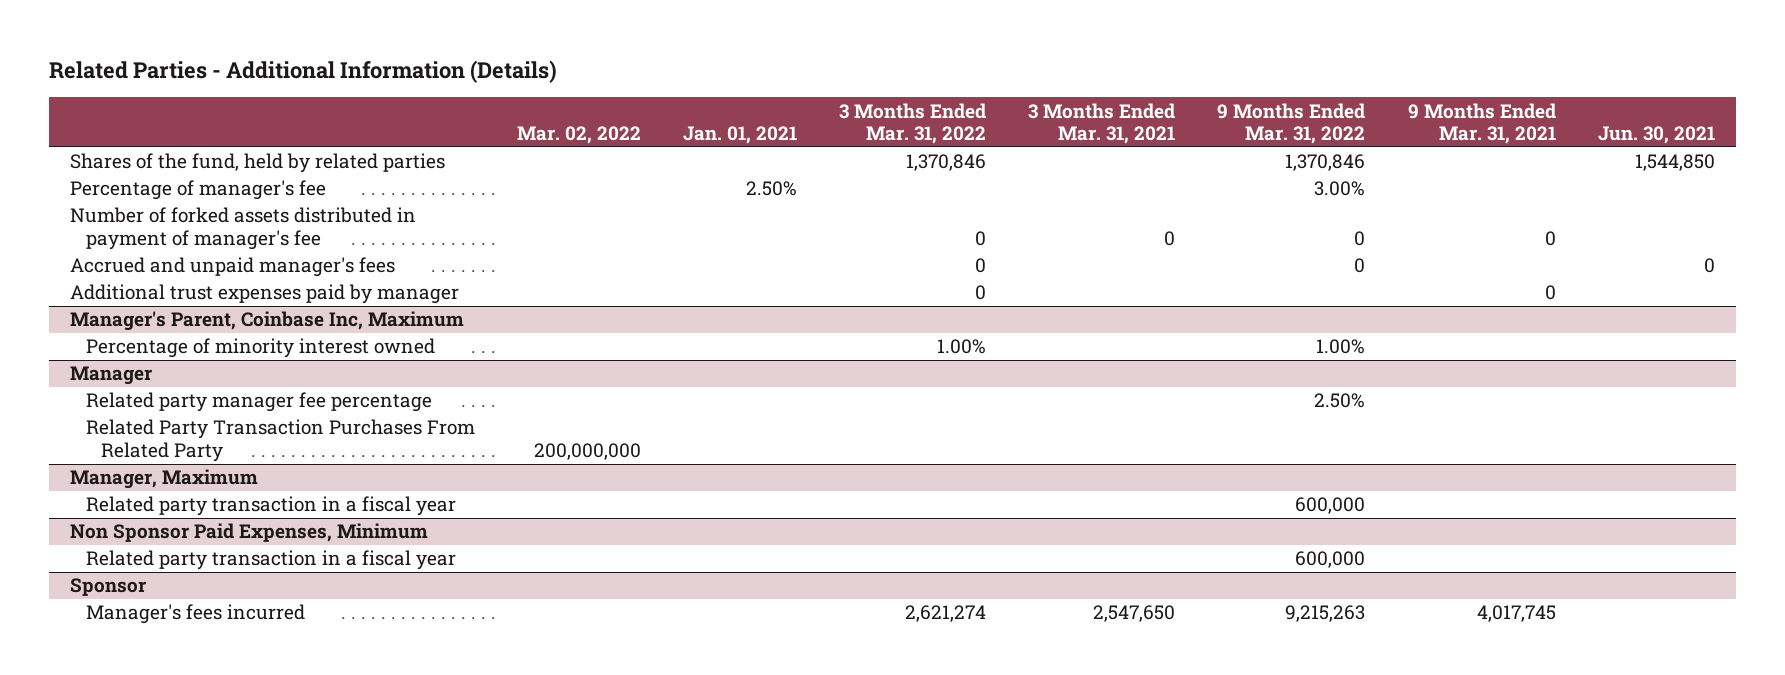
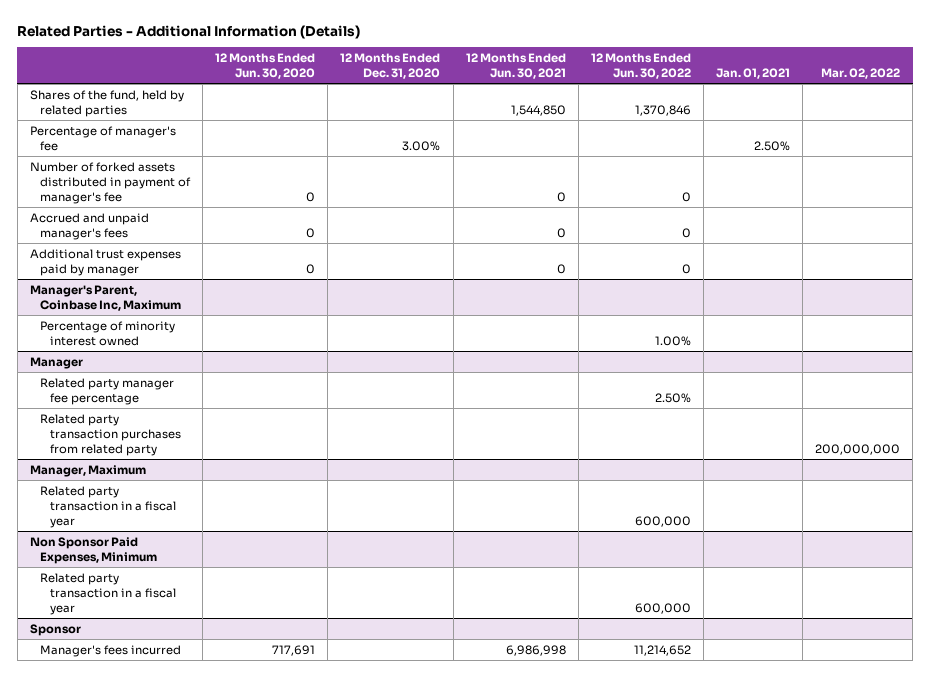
[839,102,987,144] 3 Months Ended Mar. 31, 2022 -> none
[1028,102,1176,144] 3 Months Ended Mar. 31, 2021 -> none
[1217,102,1366,144] 9 Months Ended Mar. 31, 2022 -> none
[1407,102,1556,144] 9 Months Ended Mar. 31, 2021 -> none
[1597,125,1715,144] Jun. 30, 2021 -> none
none -> [215,53,316,80] 12 Months Ended Jun. 30, 2020
none -> [340,53,441,80] 12 Months Ended Dec. 31, 2020
none -> [465,53,566,80] 12 Months Ended Jun. 30, 2021
none -> [590,53,691,80] 12 Months Ended Jun. 30, 2022
[85,419,475,462] Related Party Transaction Purchases From Related Party -> [40,413,182,456] Related party transaction purchases from related party

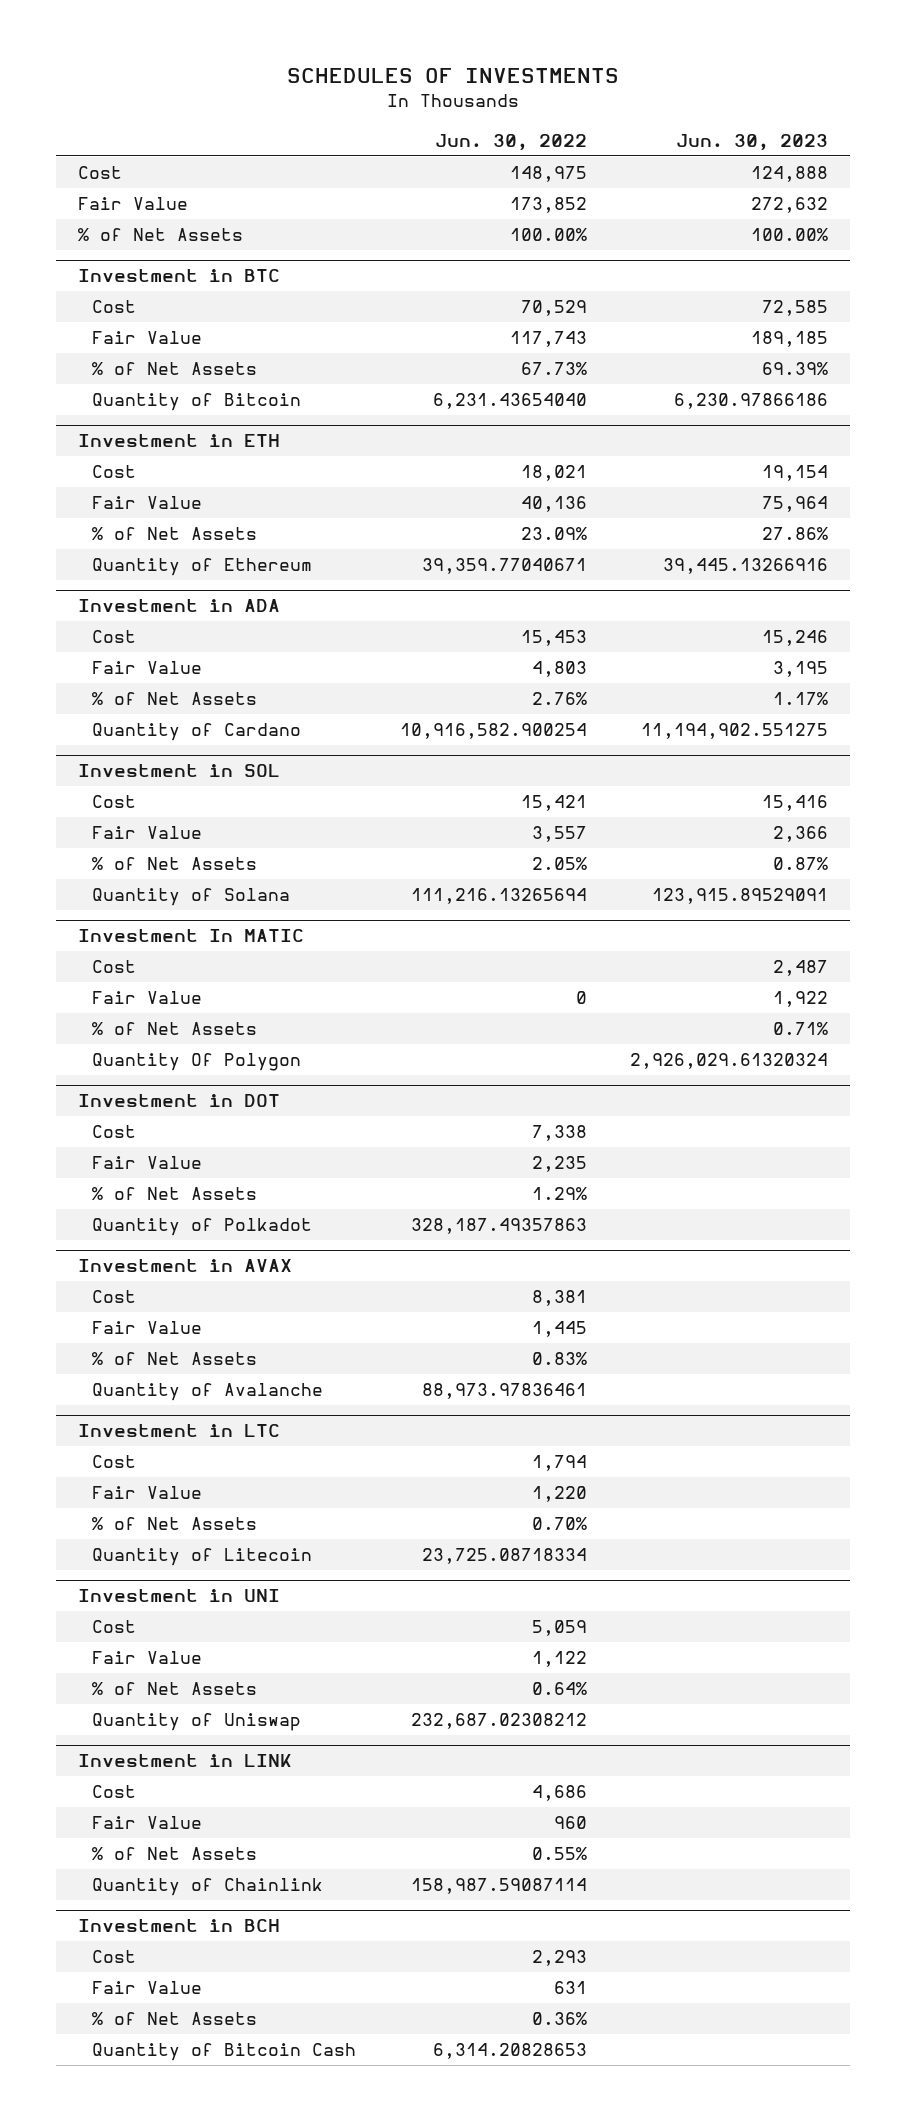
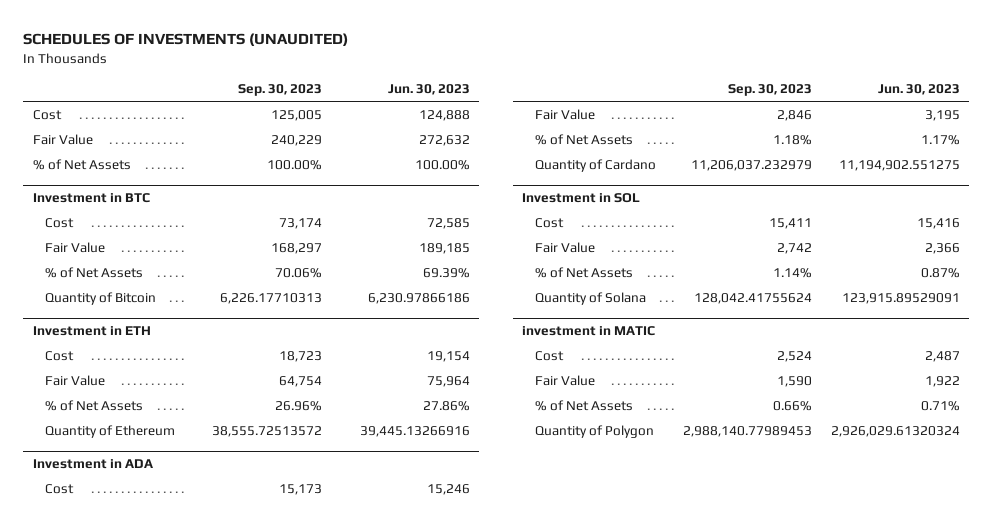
[287,68,620,84] SCHEDULES OF INVESTMENTS -> [23,33,349,47] SCHEDULES OF INVESTMENTS (UNAUDITED)
[434,134,587,152] Jun. 30, 2022 -> none
none -> [238,83,323,96] Sep. 30, 2023
[77,929,304,943] Investment In MATIC -> [522,326,656,337] investment in MATIC
[77,1094,280,1108] Investment in DOT -> none
[92,1125,137,1139] Cost -> none
[92,1156,203,1170] Fair Value -> none
[92,1187,258,1201] % of Net Assets -> none
[92,1218,313,1237] Quantity of Polkadot -> none
[77,1259,292,1273] Investment in AVAX -> none
[92,1290,137,1304] Cost -> none
[92,1321,203,1335] Fair Value -> none
[92,1352,258,1366] % of Net Assets -> none
[92,1383,324,1402] Quantity of Avalanche -> none
[77,1424,280,1438] Investment in LTC -> none
[92,1455,137,1469] Cost -> none
[92,1486,203,1500] Fair Value -> none
[92,1517,258,1531] % of Net Assets -> none
[92,1548,313,1567] Quantity of Litecoin -> none
[77,1589,280,1603] Investment in UNI -> none
[92,1620,137,1634] Cost -> none
[92,1651,203,1665] Fair Value -> none
[92,1682,258,1696] % of Net Assets -> none
[92,1713,302,1732] Quantity of Uniswap -> none
[77,1754,292,1768] Investment in LINK -> none
[92,1785,137,1799] Cost -> none
[92,1816,203,1830] Fair Value -> none
[92,1847,258,1861] % of Net Assets -> none
[92,1878,324,1897] Quantity of Chainlink -> none
[77,1919,280,1933] Investment in BCH -> none
[92,1950,137,1964] Cost -> none
[92,1981,203,1995] Fair Value -> none
[92,2012,258,2026] % of Net Assets -> none
[92,2043,357,2062] Quantity of Bitcoin Cash -> none
[92,1053,302,1072] Quantity Of Polygon -> [534,424,654,438] Quantity of Polygon

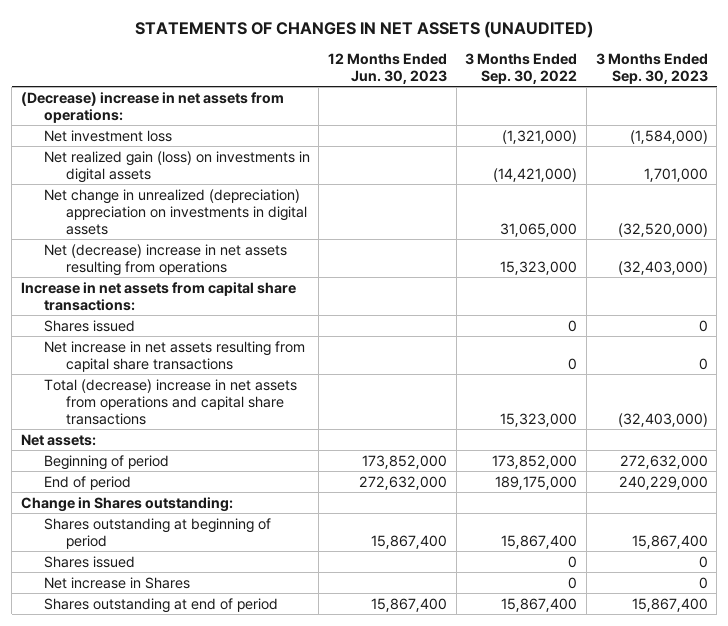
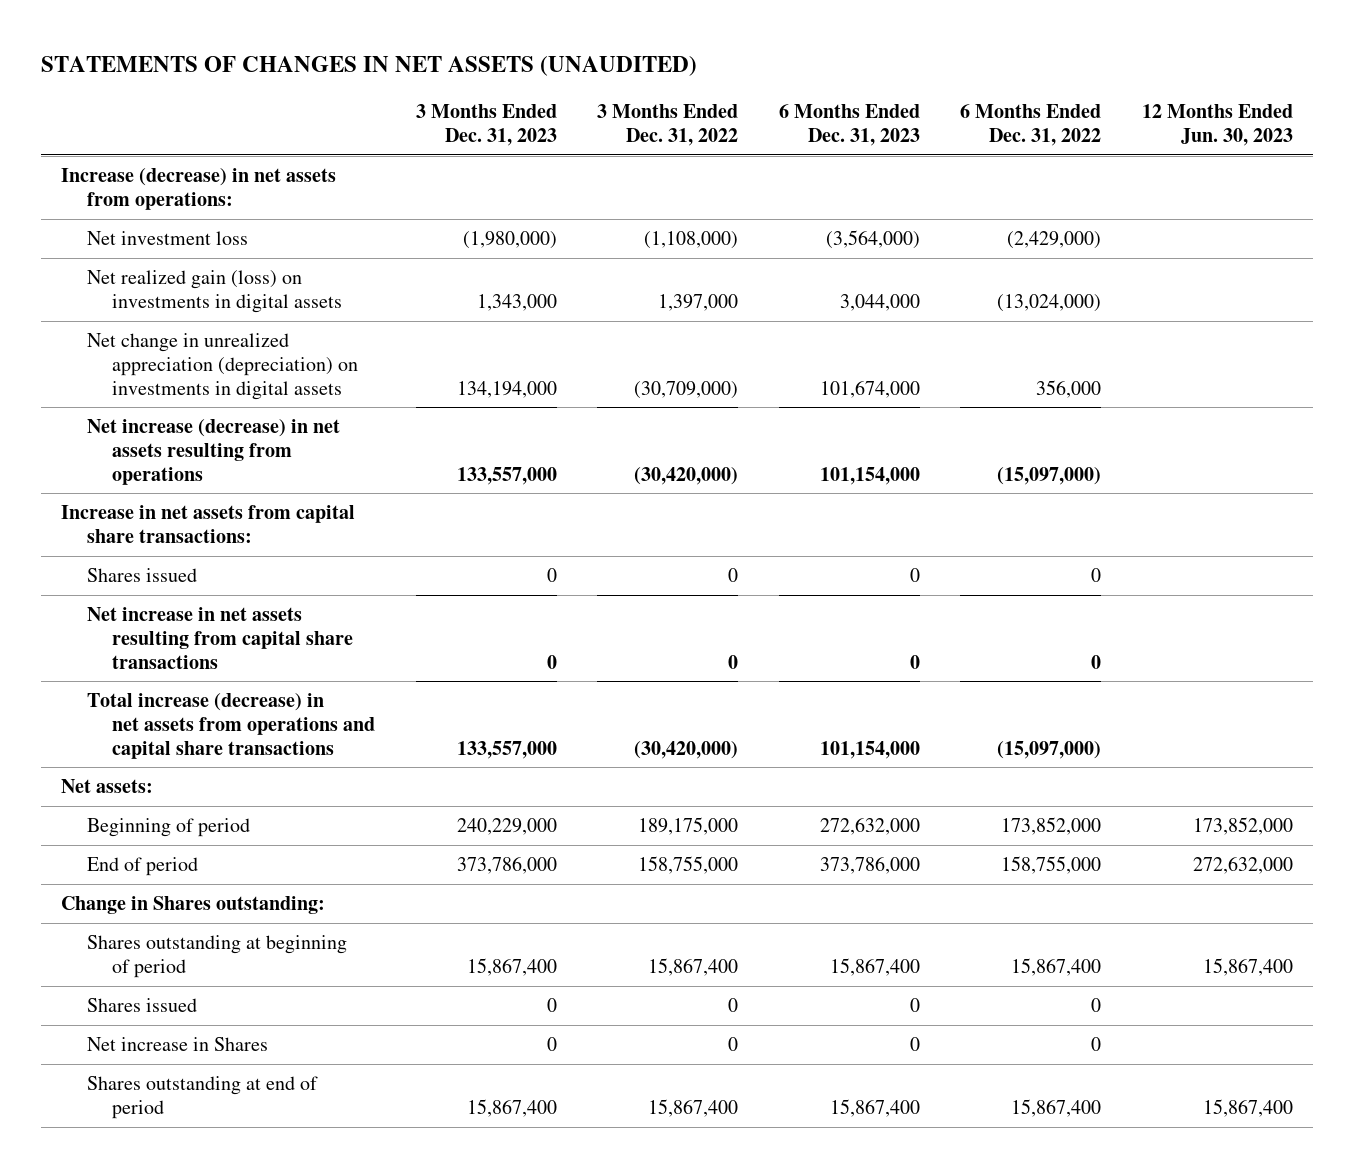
[465,53,578,85] 3 Months Ended Sep. 30, 2022 -> none
[595,53,708,85] 3 Months Ended Sep. 30, 2023 -> none
none -> [415,104,557,147] 3 Months Ended Dec. 31, 2023
none -> [597,104,739,147] 3 Months Ended Dec. 31, 2022
none -> [778,104,920,147] 6 Months Ended Dec. 31, 2023
none -> [960,104,1102,147] 6 Months Ended Dec. 31, 2022
[20,91,284,123] (Decrease) increase in net assets from operations: -> [61,168,337,210] Increase (decrease) in net assets from operations:
[43,188,308,235] Net change in unrealized (depreciation) appreciation on investments in digital assets -> [86,333,359,400] Net change in unrealized appreciation (depreciation) on investments in digital assets
[43,243,287,276] Net (decrease) increase in net assets resulting from operations -> [86,419,340,485] Net increase (decrease) in net assets resulting from operations
[43,378,297,425] Total (decrease) increase in net assets from operations and capital share transactions -> [86,693,376,759] Total increase (decrease) in net assets from operations and capital share transactions

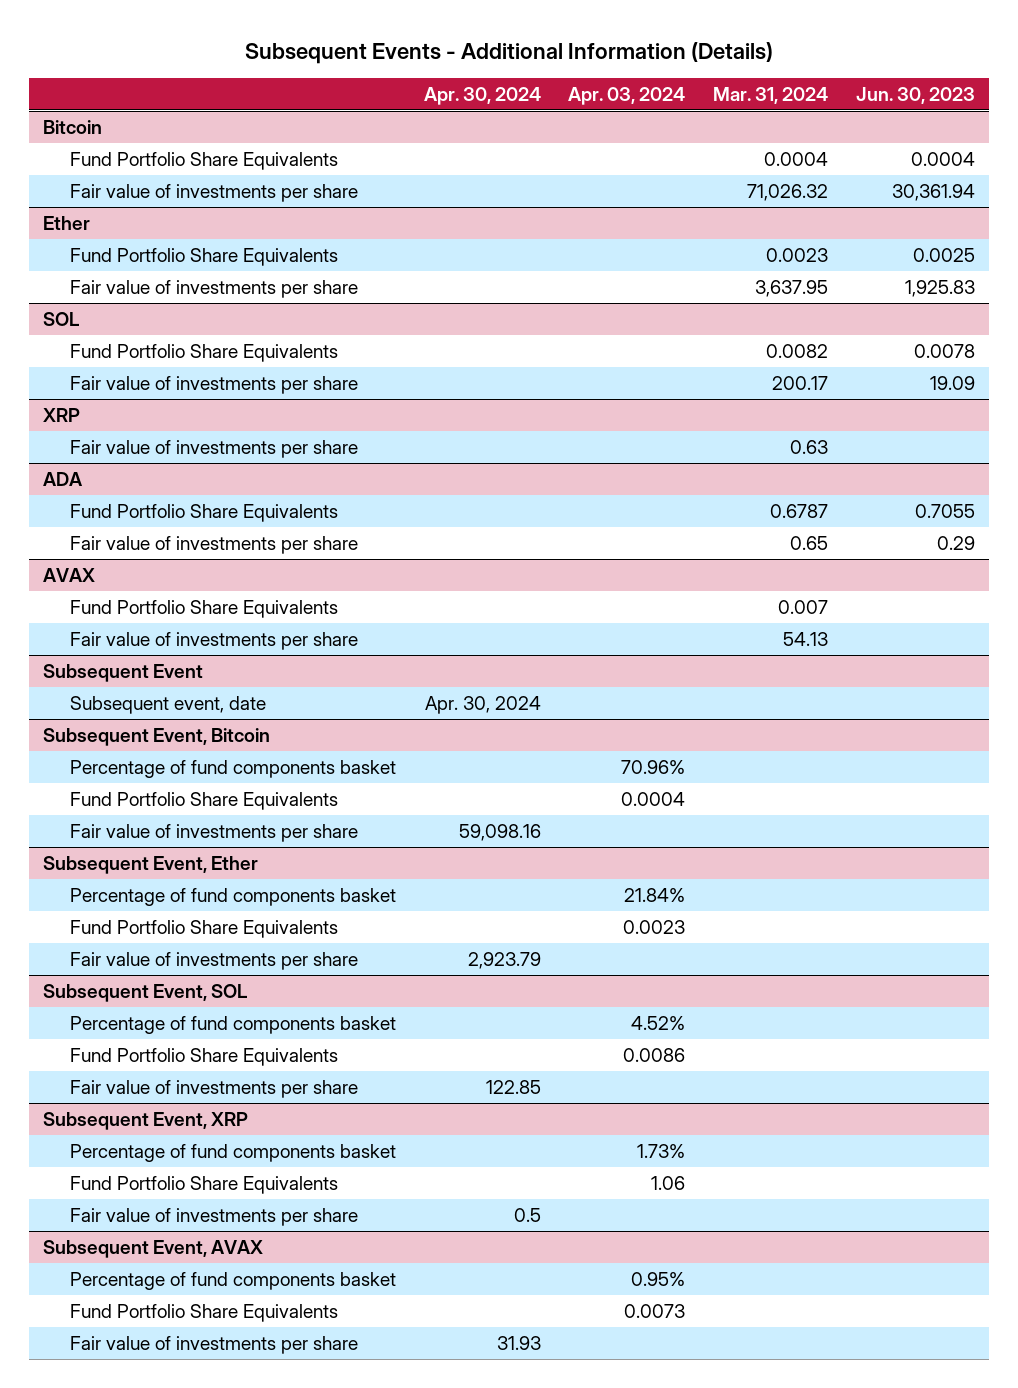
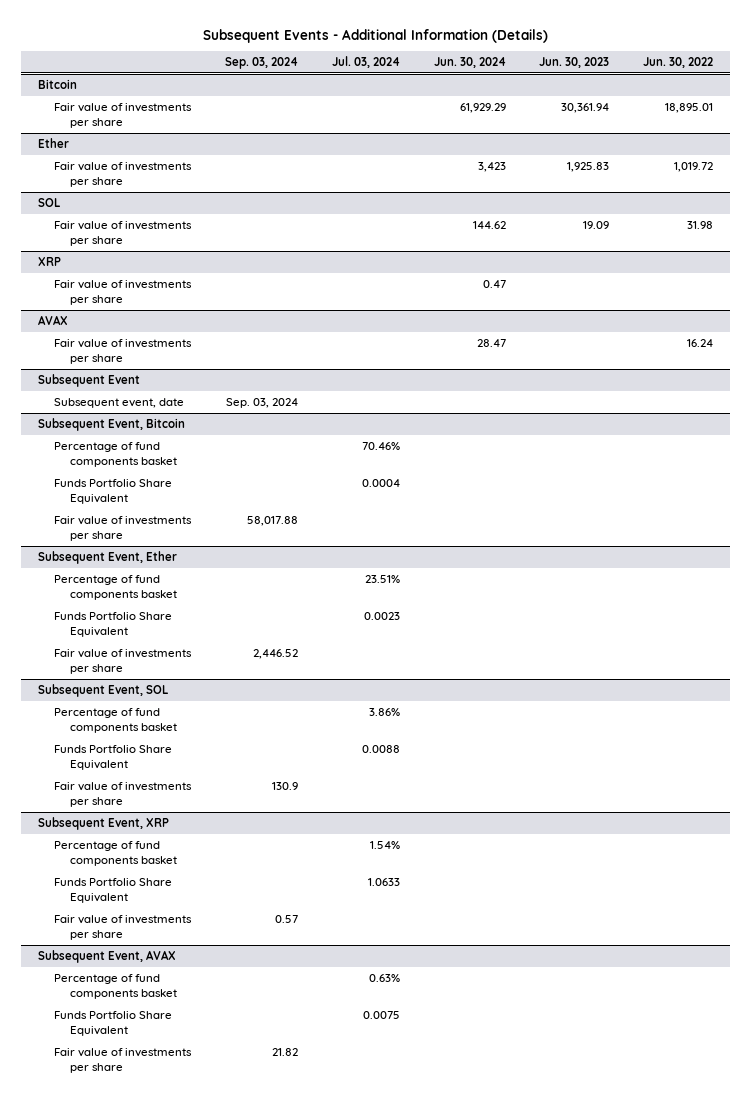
[423,87,541,106] Apr. 30, 2024 -> none
[568,87,686,106] Apr. 03, 2024 -> none
[713,87,829,105] Mar. 31, 2024 -> none
none -> [225,57,299,70] Sep. 03, 2024
none -> [331,56,400,69] Jul. 03, 2024
none -> [433,57,506,69] Jun. 30, 2024
none -> [643,57,714,69] Jun. 30, 2022
[69,151,338,170] Fund Portfolio Share Equivalents -> none
[69,247,338,266] Fund Portfolio Share Equivalents -> none
[69,343,338,362] Fund Portfolio Share Equivalents -> none
[42,471,83,486] ADA -> none
[69,503,338,522] Fund Portfolio Share Equivalents -> none
[69,535,358,554] Fair value of investments per share -> none
[69,599,338,618] Fund Portfolio Share Equivalents -> none
[69,791,338,810] Fund Portfolio Share Equivalents -> [54,478,173,504] Funds Portfolio Share Equivalent
[69,919,338,938] Fund Portfolio Share Equivalents -> [54,611,173,637] Funds Portfolio Share Equivalent
[69,1047,338,1066] Fund Portfolio Share Equivalents -> [54,744,173,770] Funds Portfolio Share Equivalent
[69,1175,338,1194] Fund Portfolio Share Equivalents -> [54,877,173,903] Funds Portfolio Share Equivalent
[69,1303,338,1322] Fund Portfolio Share Equivalents -> [54,1010,173,1036] Funds Portfolio Share Equivalent

